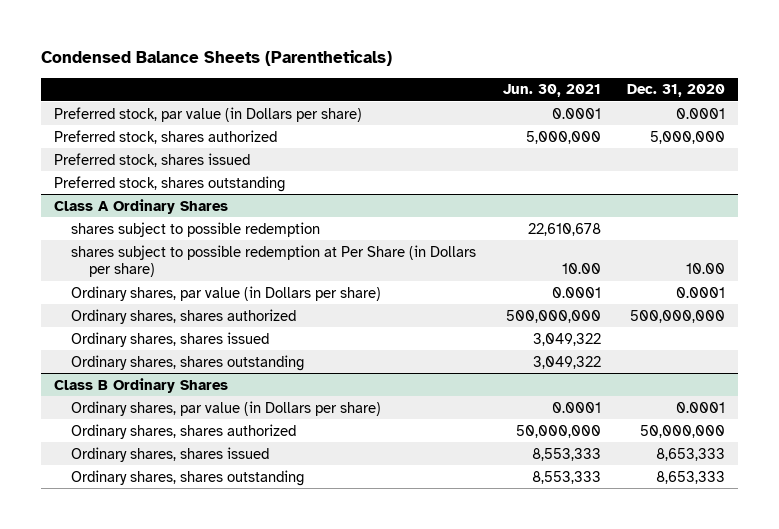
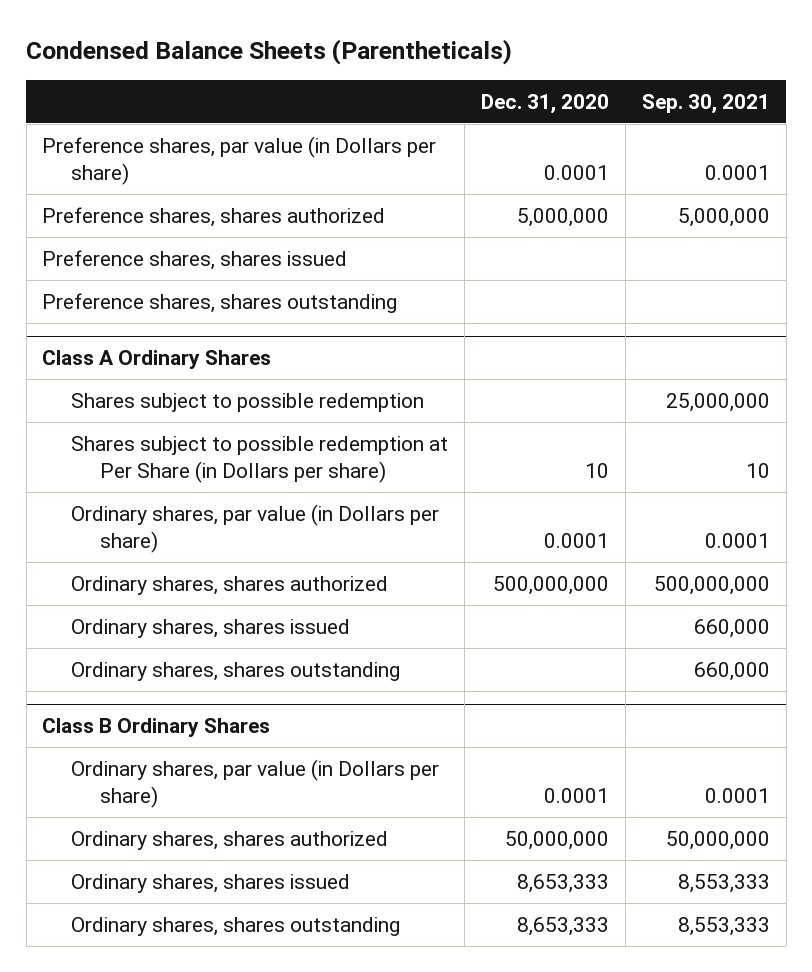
[502,84,601,98] Jun. 30, 2021 -> none
none -> [641,93,770,114] Sep. 30, 2021
[54,106,363,122] Preferred stock, par value (in Dollars per share) -> [42,136,437,185] Preference shares, par value (in Dollars per share)
[54,129,278,144] Preferred stock, shares authorized -> [42,207,386,228] Preference shares, shares authorized
[54,152,251,167] Preferred stock, shares issued -> [42,250,348,271] Preference shares, shares issued
[54,175,286,192] Preferred stock, shares outstanding -> [42,293,398,314] Preference shares, shares outstanding
[71,221,321,237] shares subject to possible redemption -> [71,393,425,413] Shares subject to possible redemption
[71,244,477,278] shares subject to possible redemption at Per Share (in Dollars per share) -> [71,436,449,483] Shares subject to possible redemption at Per Share (in Dollars per share)
[685,263,725,275] 10.00 -> [584,462,609,478] 10

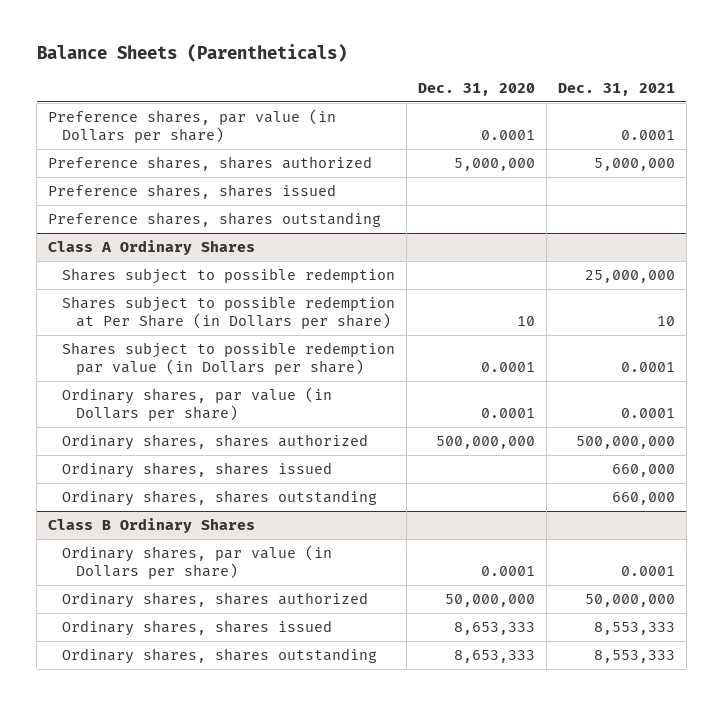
[26,38,513,65] Condensed Balance Sheets (Parentheticals) -> [36,44,347,63] Balance Sheets (Parentheticals)
[641,93,770,114] Sep. 30, 2021 -> none
none -> [557,83,675,97] Dec. 31, 2021
none -> [61,341,395,376] Shares subject to possible redemption par value (in Dollars per share)

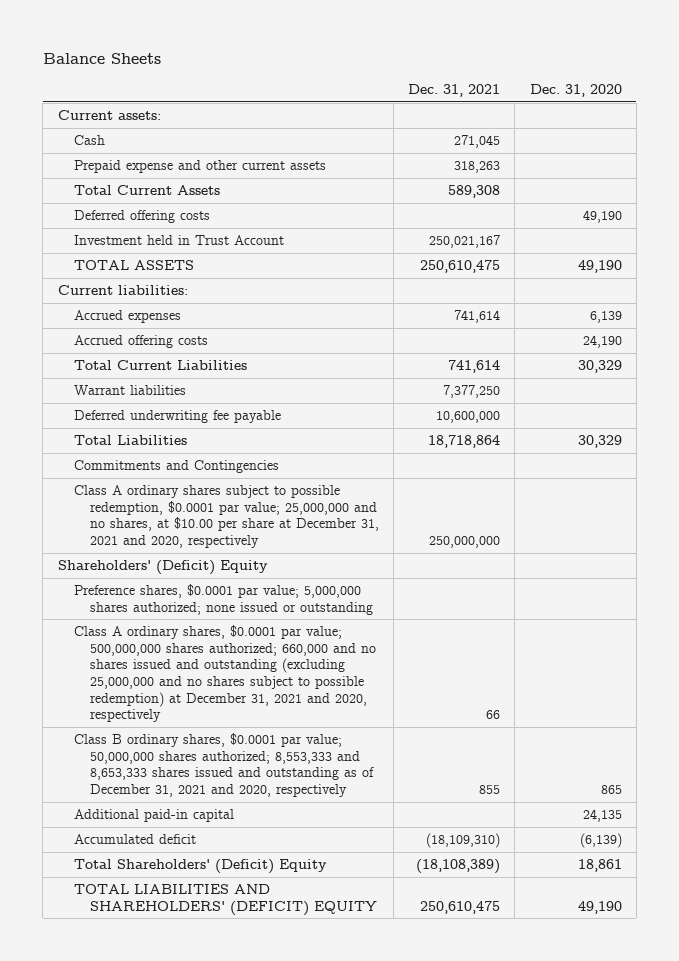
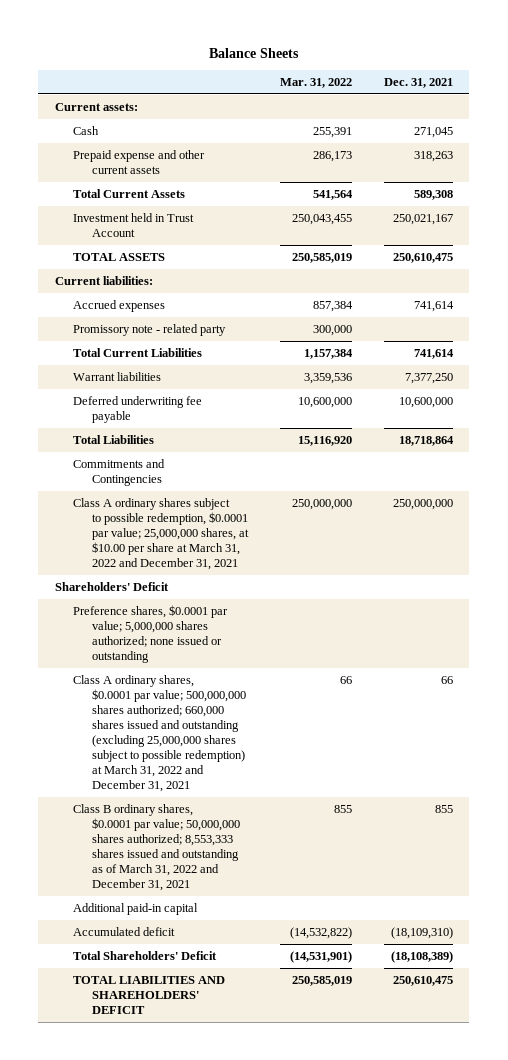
[529,84,622,98] Dec. 31, 2020 -> none
none -> [279,77,352,88] Mar. 31, 2022
[73,209,210,223] Deferred offering costs -> none
[73,334,208,348] Accrued offering costs -> none
none -> [73,323,227,336] Promissory note - related party
[73,484,379,549] Class A ordinary shares subject to possible redemption, $0.0001 par value; 25,000,000 and no shares, at $10.00 per share at December 31, 2021 and 2020, respectively -> [73,497,249,571] Class A ordinary shares subject to possible redemption, $0.0001 par value; 25,000,000 shares, at $10.00 per share at March 31, 2022 and December 31, 2021
[57,559,268,575] Shareholders' (Deficit) Equity -> [54,581,169,591] Shareholders' Deficit
[73,624,376,723] Class A ordinary shares, $0.0001 par value; 500,000,000 shares authorized; 660,000 and no shares issued and outstanding (excluding 25,000,000 and no shares subject to possible redemption) at December 31, 2021 and 2020, respectively -> [73,674,246,793] Class A ordinary shares, $0.0001 par value; 500,000,000 shares authorized; 660,000 shares issued and outstanding (excluding 25,000,000 shares subject to possible redemption) at March 31, 2022 and December 31, 2021
[73,732,374,798] Class B ordinary shares, $0.0001 par value; 50,000,000 shares authorized; 8,553,333 and 8,653,333 shares issued and outstanding as of December 31, 2021 and 2020, respectively -> [73,803,240,892] Class B ordinary shares, $0.0001 par value; 50,000,000 shares authorized; 8,553,333 shares issued and outstanding as of March 31, 2022 and December 31, 2021
[73,858,327,874] Total Shareholders' (Deficit) Equity -> [73,950,218,960] Total Shareholders' Deficit
[73,883,377,916] TOTAL LIABILITIES AND SHAREHOLDERS' (DEFICIT) EQUITY -> [73,975,226,1014] TOTAL LIABILITIES AND SHAREHOLDERS' DEFICIT

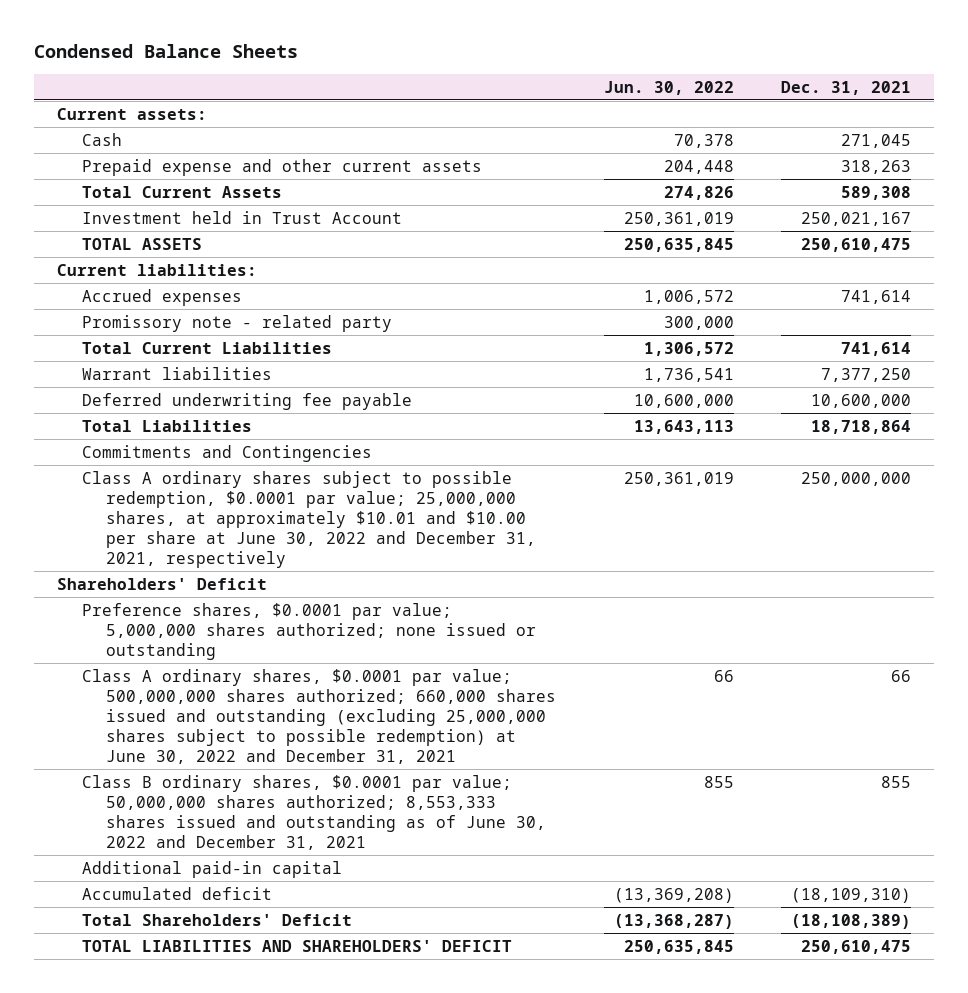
[208,47,299,58] Balance Sheets -> [33,44,298,59] Condensed Balance Sheets
[279,77,352,88] Mar. 31, 2022 -> none
none -> [603,80,734,95] Jun. 30, 2022
[73,497,249,571] Class A ordinary shares subject to possible redemption, $0.0001 par value; 25,000,000 shares, at $10.00 per share at March 31, 2022 and December 31, 2021 -> [81,470,537,568] Class A ordinary shares subject to possible redemption, $0.0001 par value; 25,000,000 shares, at approximately $10.01 and $10.00 per share at June 30, 2022 and December 31, 2021, respectively
[73,674,246,793] Class A ordinary shares, $0.0001 par value; 500,000,000 shares authorized; 660,000 shares issued and outstanding (excluding 25,000,000 shares subject to possible redemption) at March 31, 2022 and December 31, 2021 -> [81,668,557,764] Class A ordinary shares, $0.0001 par value; 500,000,000 shares authorized; 660,000 shares issued and outstanding (excluding 25,000,000 shares subject to possible redemption) at June 30, 2022 and December 31, 2021
[73,803,240,892] Class B ordinary shares, $0.0001 par value; 50,000,000 shares authorized; 8,553,333 shares issued and outstanding as of March 31, 2022 and December 31, 2021 -> [81,774,547,850] Class B ordinary shares, $0.0001 par value; 50,000,000 shares authorized; 8,553,333 shares issued and outstanding as of June 30, 2022 and December 31, 2021

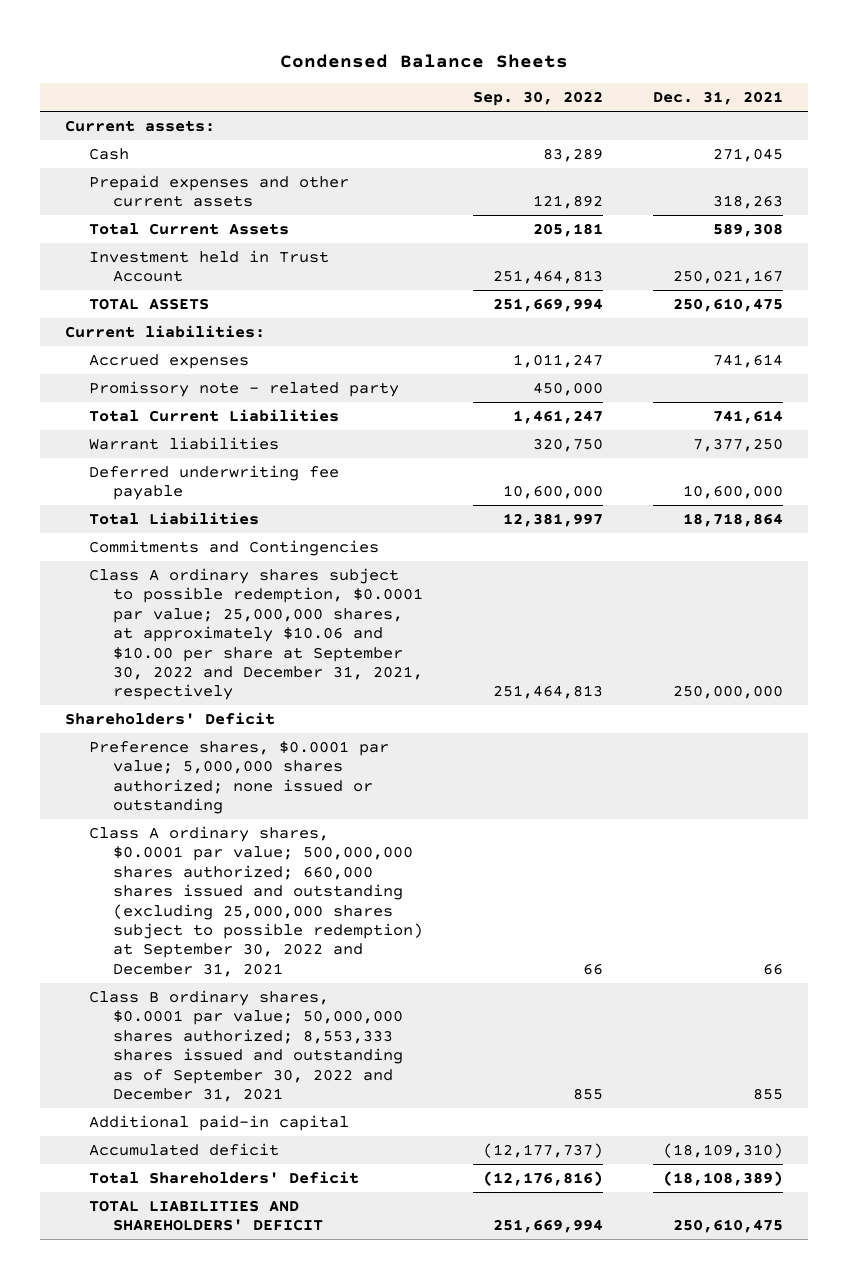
[603,80,734,95] Jun. 30, 2022 -> none
none -> [473,91,604,107] Sep. 30, 2022
[81,158,482,176] Prepaid expense and other current assets -> [89,174,350,208] Prepaid expenses and other current assets
[81,470,537,568] Class A ordinary shares subject to possible redemption, $0.0001 par value; 25,000,000 shares, at approximately $10.01 and $10.00 per share at June 30, 2022 and December 31, 2021, respectively -> [89,567,424,701] Class A ordinary shares subject to possible redemption, $0.0001 par value; 25,000,000 shares, at approximately $10.06 and $10.00 per share at September 30, 2022 and December 31, 2021, respectively
[81,668,557,764] Class A ordinary shares, $0.0001 par value; 500,000,000 shares authorized; 660,000 shares issued and outstanding (excluding 25,000,000 shares subject to possible redemption) at June 30, 2022 and December 31, 2021 -> [89,825,424,977] Class A ordinary shares, $0.0001 par value; 500,000,000 shares authorized; 660,000 shares issued and outstanding (excluding 25,000,000 shares subject to possible redemption) at September 30, 2022 and December 31, 2021
[81,774,547,850] Class B ordinary shares, $0.0001 par value; 50,000,000 shares authorized; 8,553,333 shares issued and outstanding as of June 30, 2022 and December 31, 2021 -> [89,989,404,1103] Class B ordinary shares, $0.0001 par value; 50,000,000 shares authorized; 8,553,333 shares issued and outstanding as of September 30, 2022 and December 31, 2021

